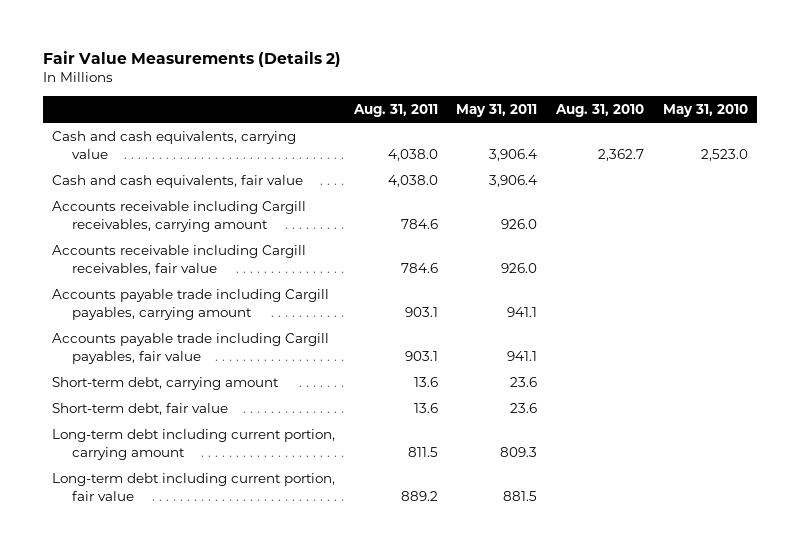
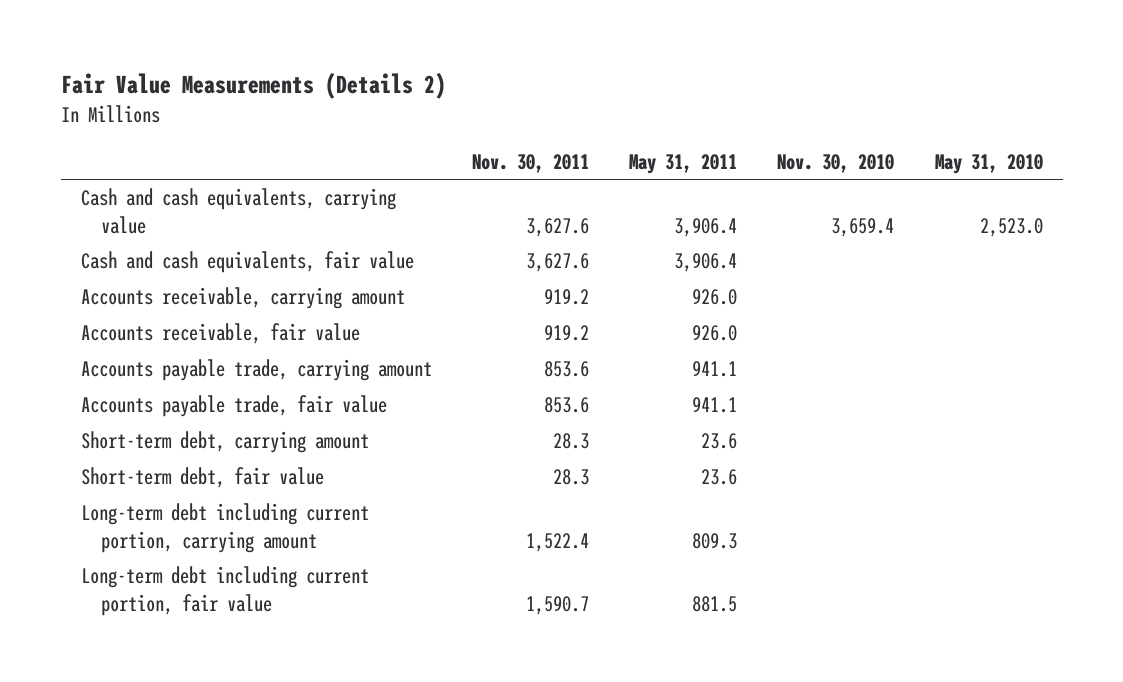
[352,103,438,117] Aug. 31, 2011 -> none
[555,103,645,117] Aug. 31, 2010 -> none
none -> [471,153,589,173] Nov. 30, 2011
none -> [777,153,895,173] Nov. 30, 2010
[52,200,307,232] Accounts receivable including Cargill receivables, carrying amount -> [80,287,405,310] Accounts receivable, carrying amount
[52,244,307,275] Accounts receivable including Cargill receivables, fair value -> [80,323,360,345] Accounts receivable, fair value
[52,288,330,320] Accounts payable trade including Cargill payables, carrying amount -> [80,359,432,382] Accounts payable trade, carrying amount
[52,332,330,364] Accounts payable trade including Cargill payables, fair value -> [80,395,387,418] Accounts payable trade, fair value

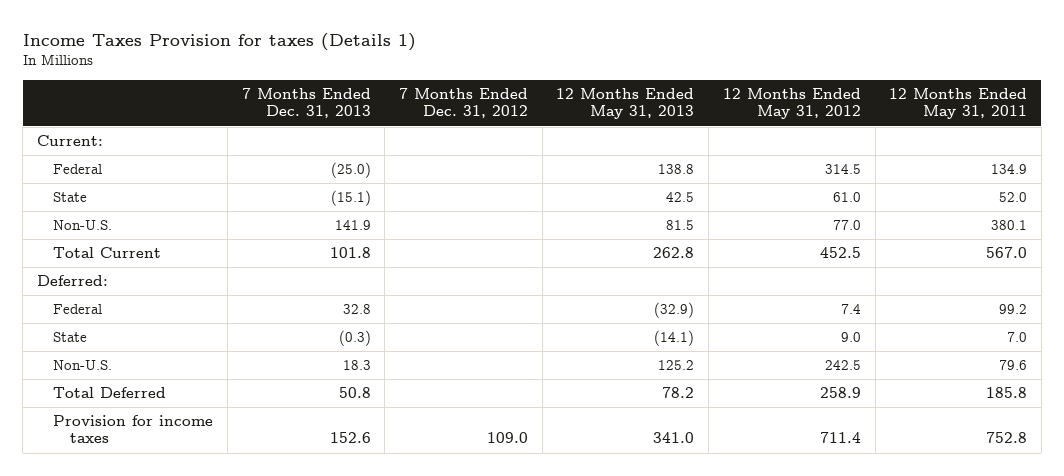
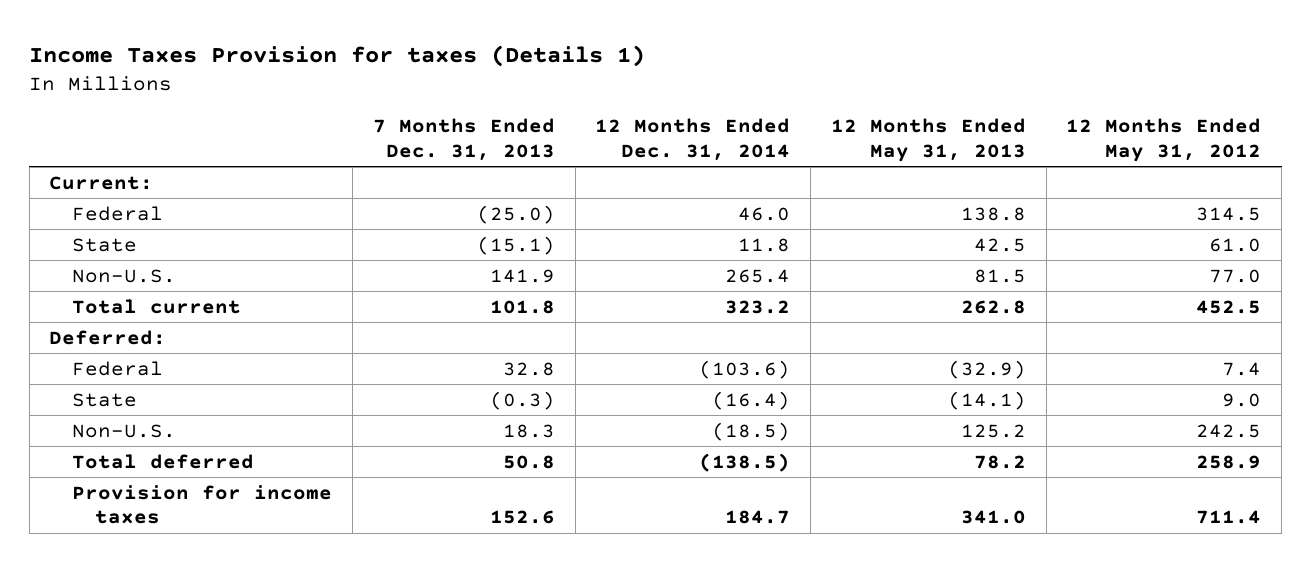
[399,88,529,119] 7 Months Ended Dec. 31, 2012 -> none
[889,88,1028,120] 12 Months Ended May 31, 2011 -> none
none -> [595,118,791,161] 12 Months Ended Dec. 31, 2014
[53,247,162,259] Total Current -> [72,298,242,314] Total current
[53,387,167,399] Total Deferred -> [72,453,255,469] Total deferred

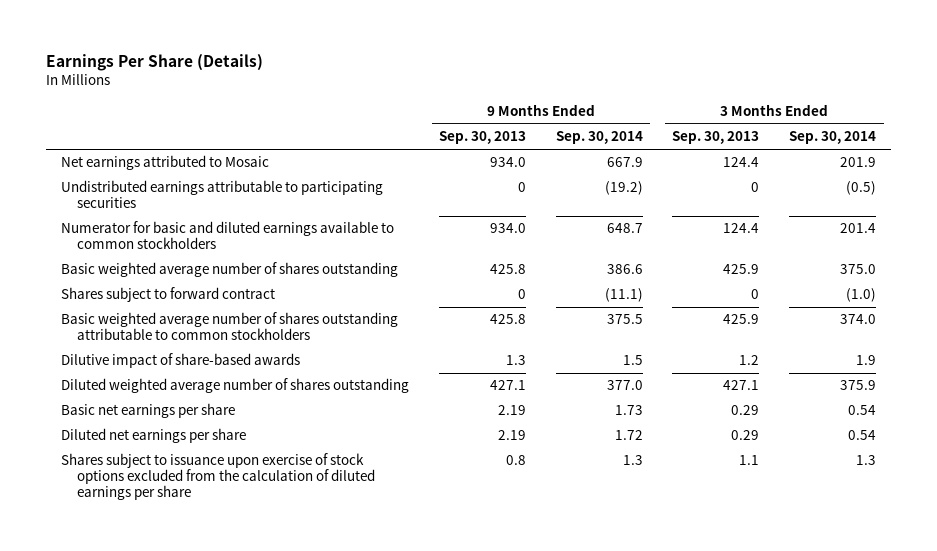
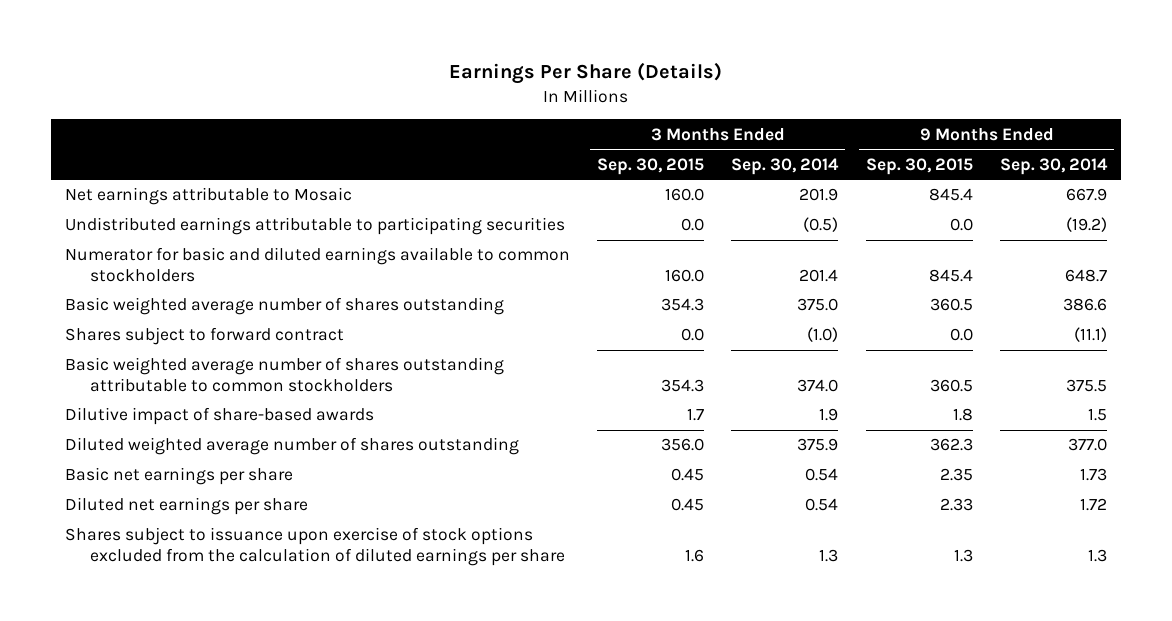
[438,131,526,145] Sep. 30, 2013 -> none
[672,131,760,145] Sep. 30, 2013 -> none
none -> [597,157,705,175] Sep. 30, 2015
none -> [865,157,973,175] Sep. 30, 2015
[61,155,270,171] Net earnings attributed to Mosaic -> [64,187,352,206] Net earnings attributable to Mosaic

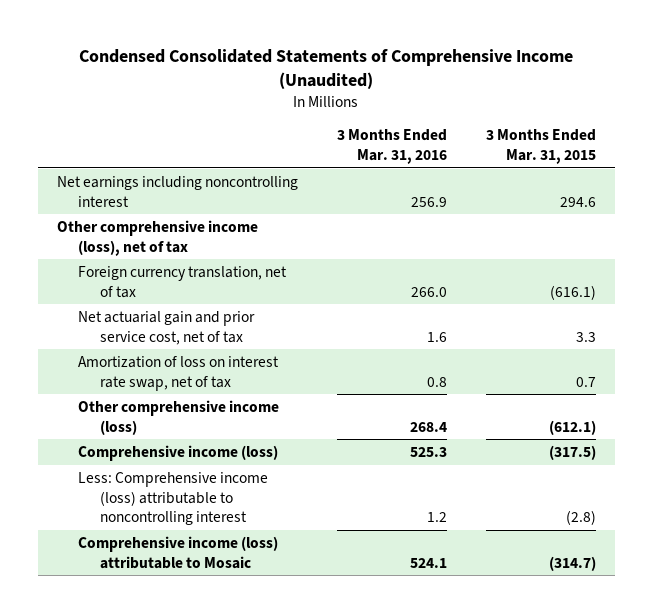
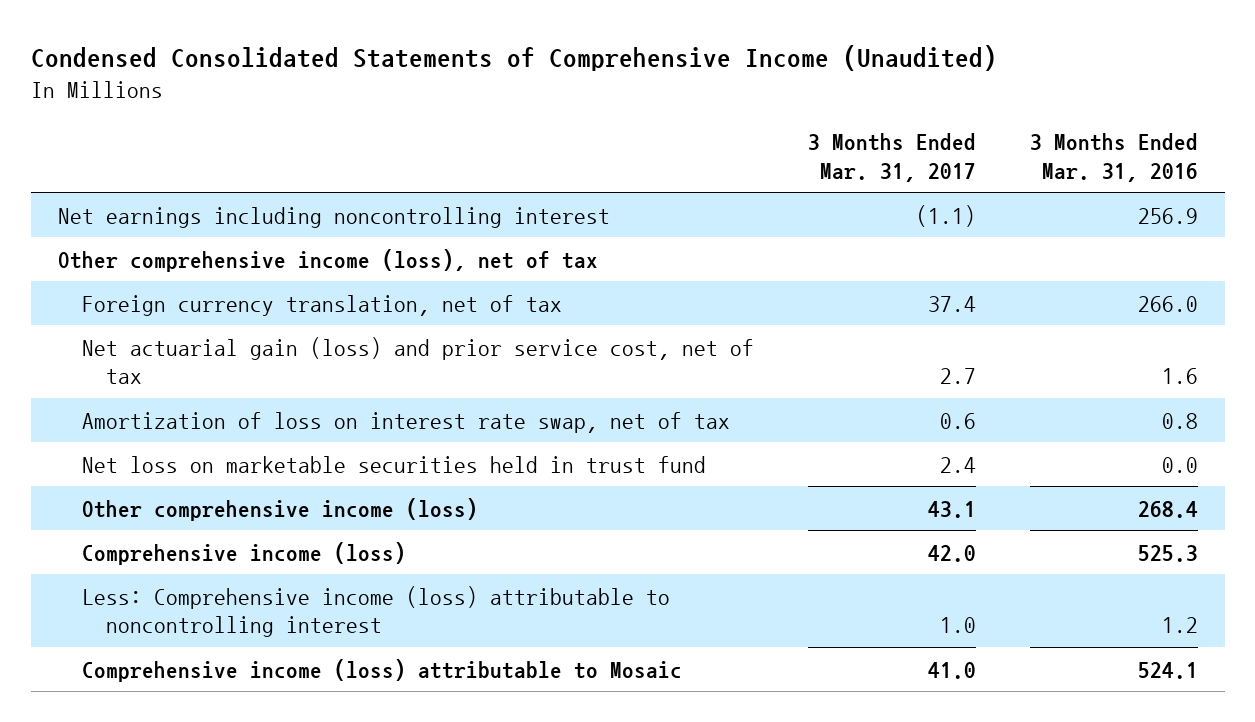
[485,129,596,164] 3 Months Ended Mar. 31, 2015 -> none
none -> [807,133,976,182] 3 Months Ended Mar. 31, 2017
[78,311,256,345] Net actuarial gain and prior service cost, net of tax -> [81,336,754,384] Net actuarial gain (loss) and prior service cost, net of tax
none -> [81,455,706,473] Net loss on marketable securities held in trust fund

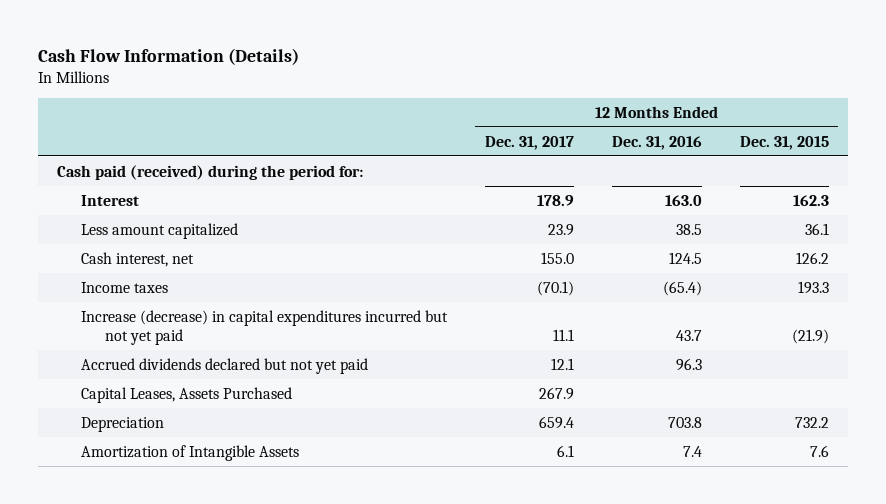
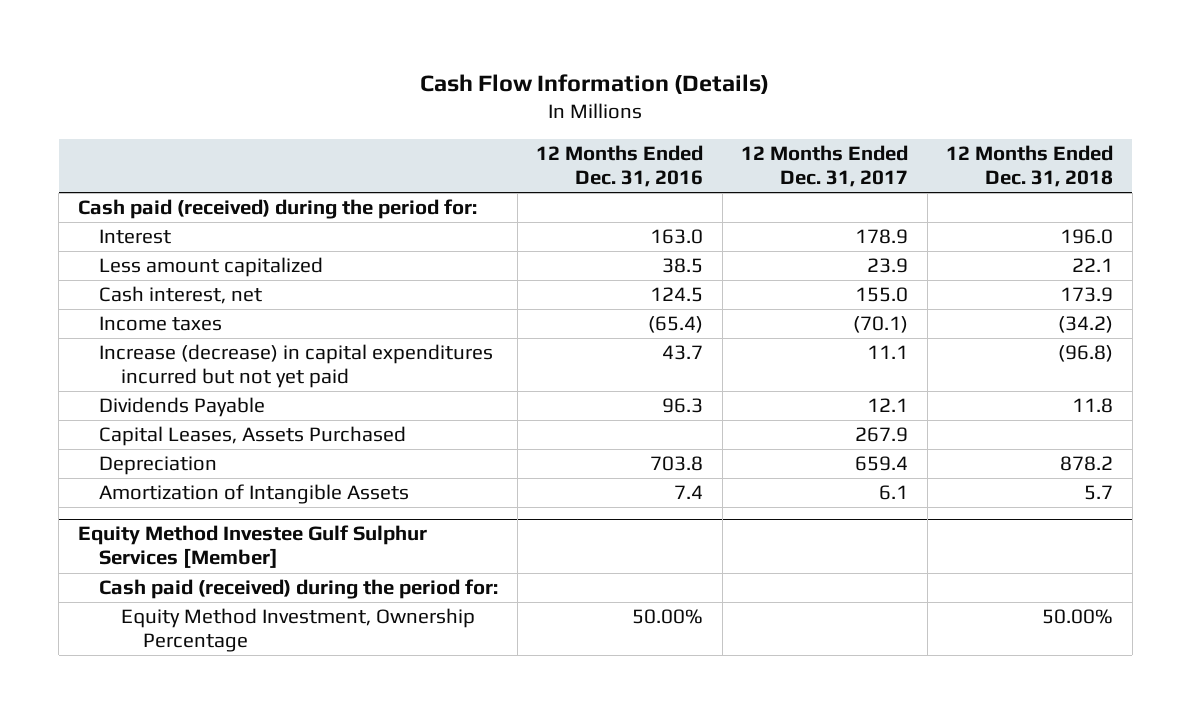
[739,135,829,150] Dec. 31, 2015 -> none
none -> [946,145,1114,188] 12 Months Ended Dec. 31, 2018
[80,357,368,374] Accrued dividends declared but not yet paid -> [99,397,266,418] Dividends Payable
none -> [77,525,427,569] Equity Method Investee Gulf Sulphur Services [Member]
none -> [99,579,499,600] Cash paid (received) during the period for:
none -> [121,608,476,653] Equity Method Investment, Ownership Percentage

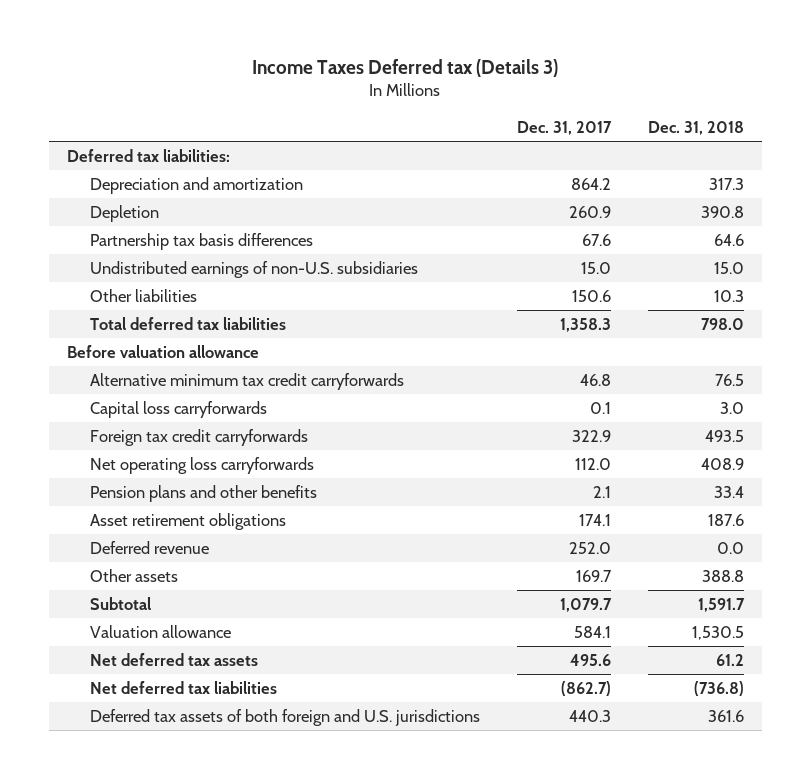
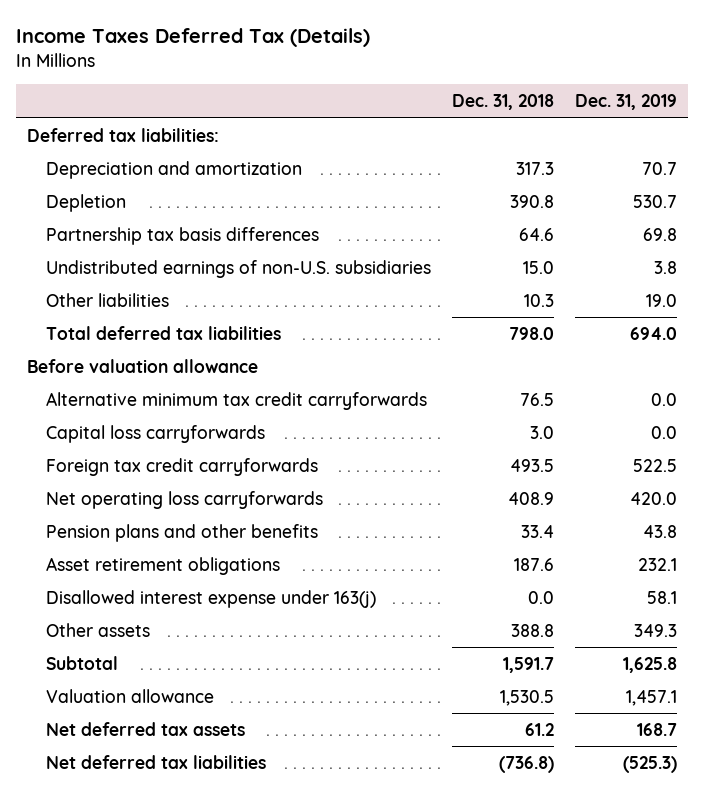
[252,59,559,78] Income Taxes Deferred tax (Details 3) -> [15,28,370,48] Income Taxes Deferred Tax (Details)
[516,120,612,135] Dec. 31, 2017 -> none
none -> [575,94,678,111] Dec. 31, 2019
[90,540,210,554] Deferred revenue -> none
none -> [45,589,376,608] Disallowed interest expense under 163(j)
[90,708,481,726] Deferred tax assets of both foreign and U.S. jurisdictions -> none

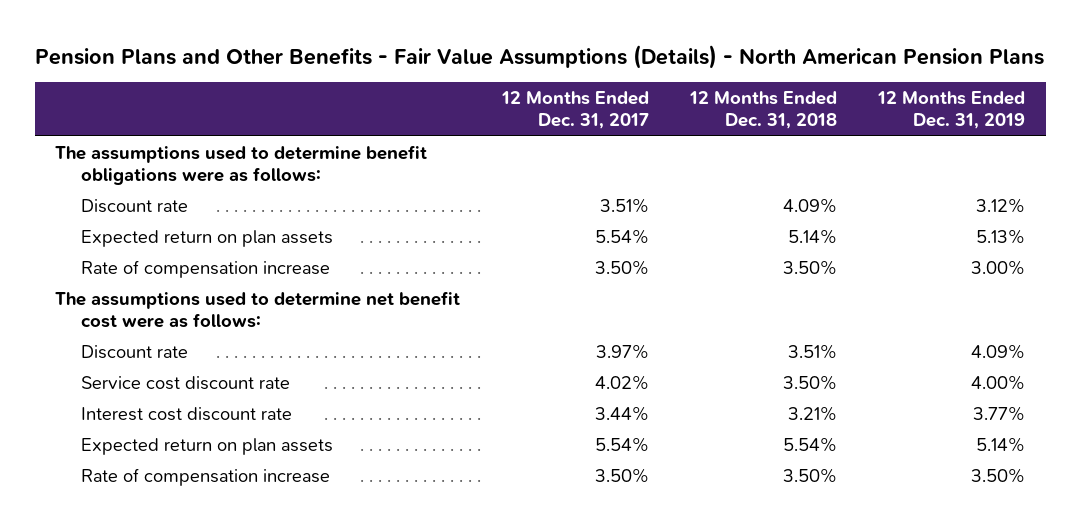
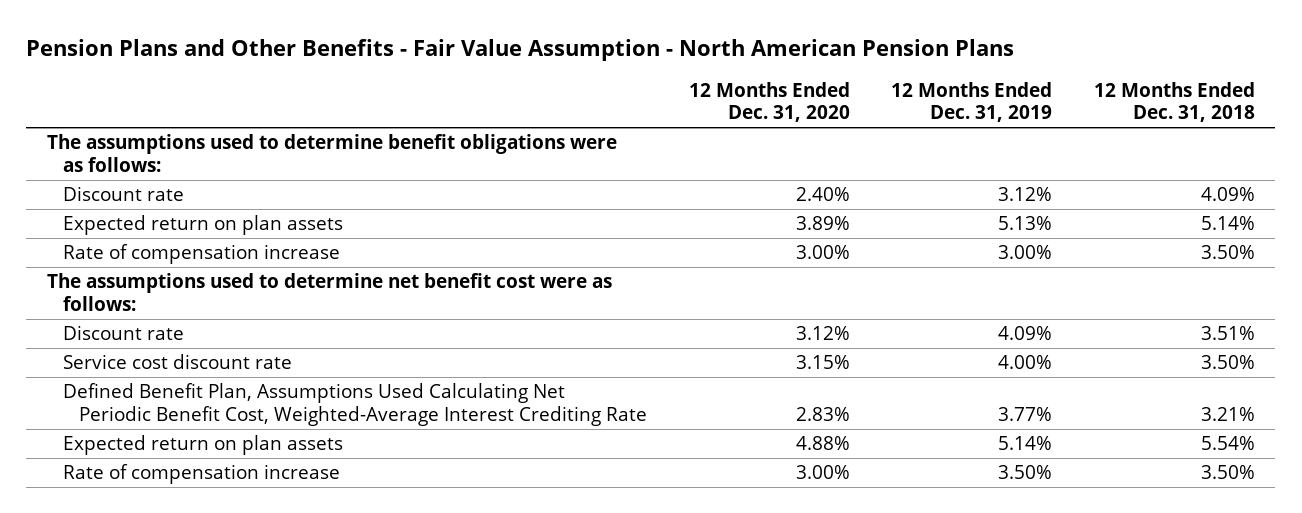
[35,44,1045,69] Pension Plans and Other Benefits - Fair Value Assumptions (Details) - North American Pension Plans -> [26,39,1015,62] Pension Plans and Other Benefits - Fair Value Assumption - North American Pension Plans
[500,91,649,130] 12 Months Ended Dec. 31, 2017 -> none
none -> [688,81,850,123] 12 Months Ended Dec. 31, 2020
[80,407,292,422] Interest cost discount rate -> [63,383,647,427] Defined Benefit Plan, Assumptions Used Calculating Net Periodic Benefit Cost, Weighted-Average Interest Crediting Rate

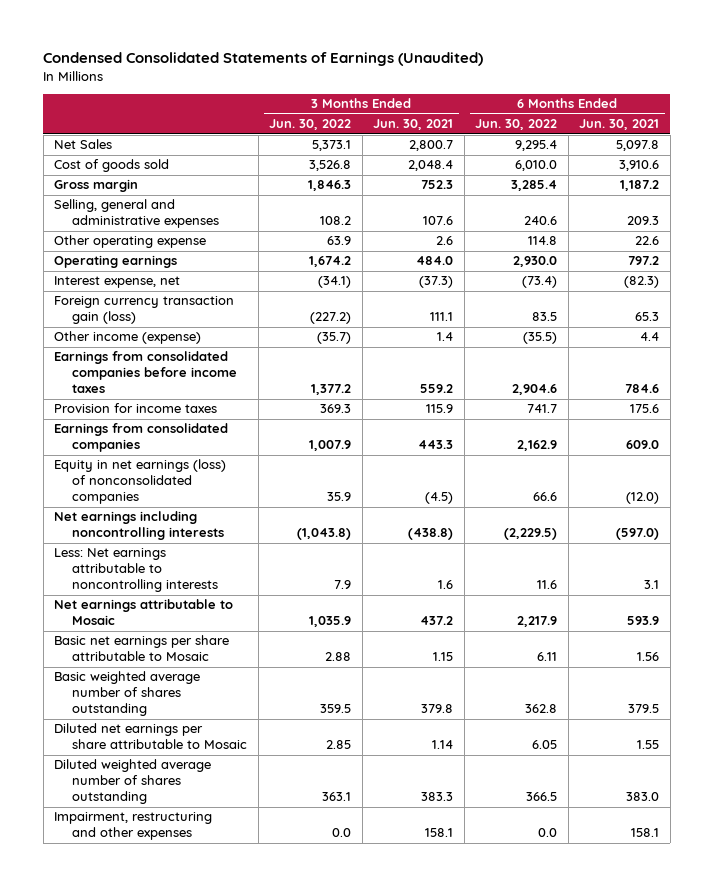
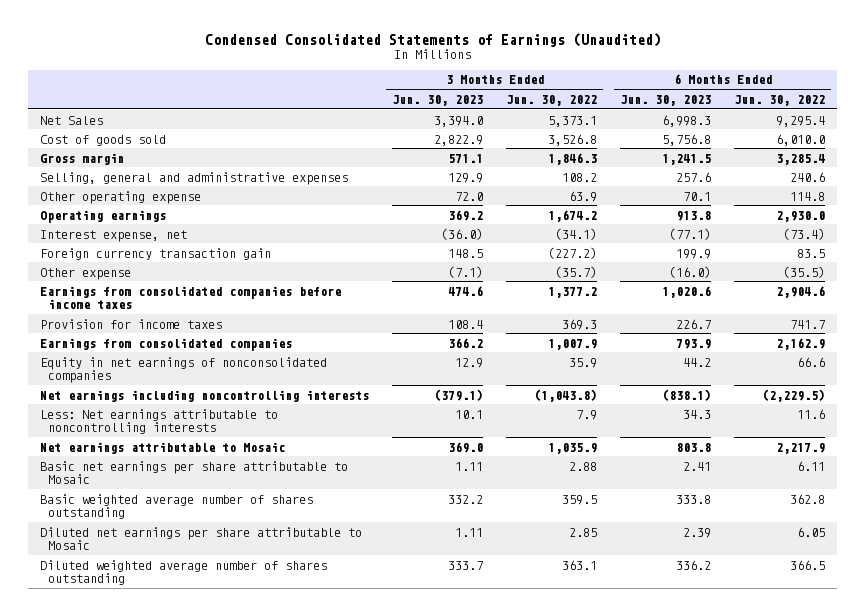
[373,119,454,131] Jun. 30, 2021 -> none
[579,119,660,131] Jun. 30, 2021 -> none
none -> [391,94,483,106] Jun. 30, 2023
none -> [620,94,712,106] Jun. 30, 2023
[54,296,235,325] Foreign currency transaction gain (loss) -> [39,247,271,260] Foreign currency transaction gain
[54,331,202,345] Other income (expense) -> [39,267,131,280] Other expense
[54,459,227,505] Equity in net earnings (loss) of nonconsolidated companies -> [39,356,327,384] Equity in net earnings of nonconsolidated companies
[54,812,213,841] Impairment, restructuring and other expenses -> none

